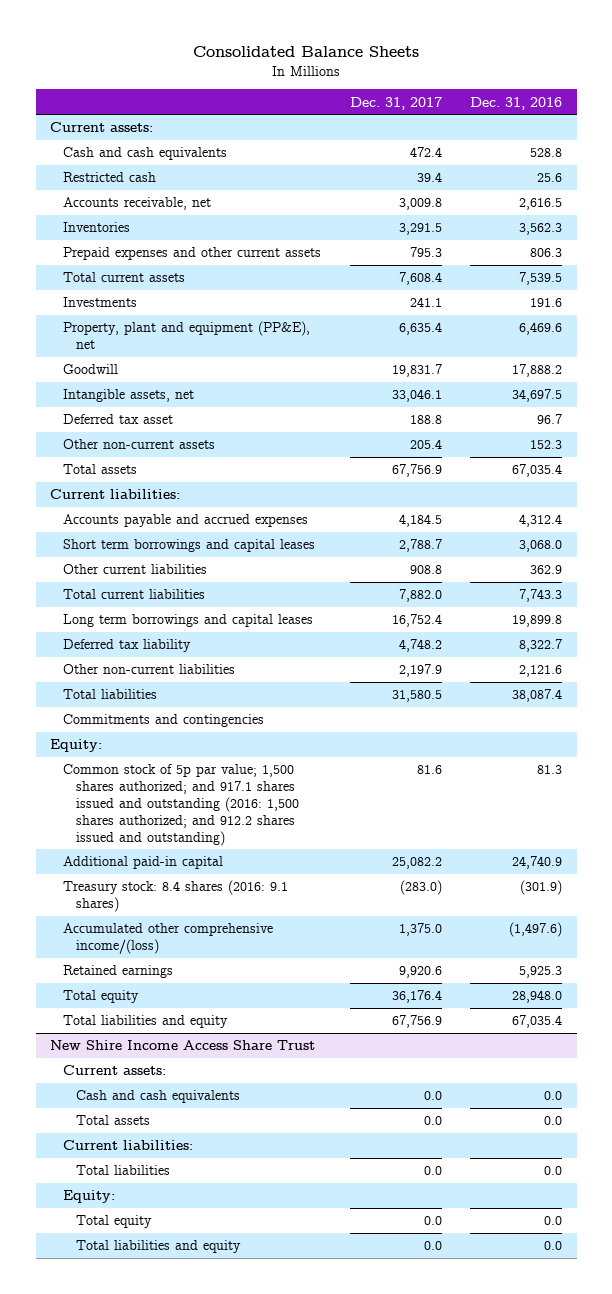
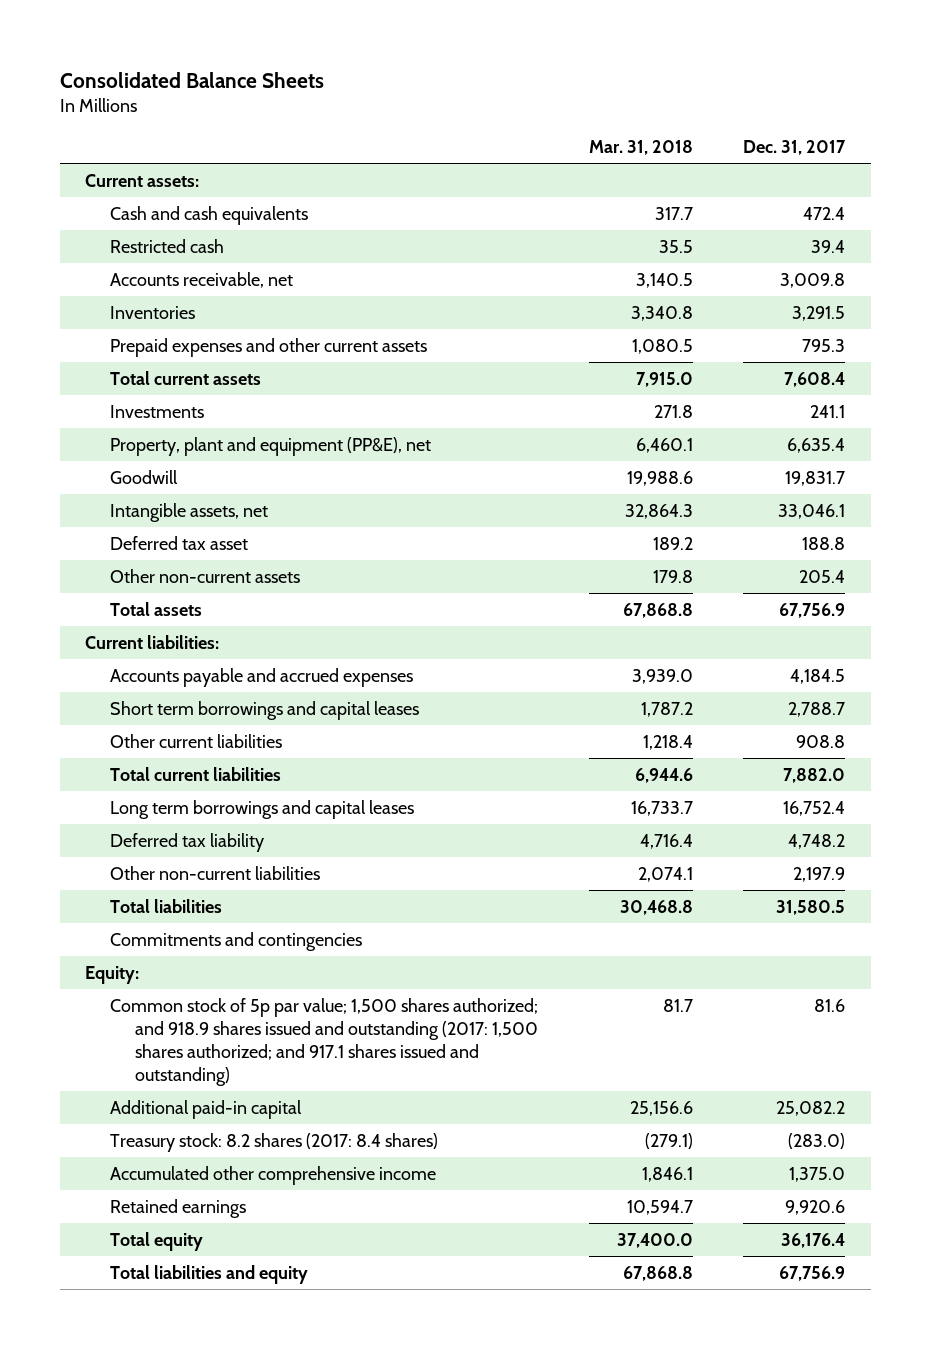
[470,96,563,110] Dec. 31, 2016 -> none
none -> [588,140,693,156] Mar. 31, 2018
[63,764,300,846] Common stock of 5p par value; 1,500 shares authorized; and 917.1 shares issued and outstanding (2016: 1,500 shares authorized; and 912.2 shares issued and outstanding) -> [109,997,538,1086] Common stock of 5p par value; 1,500 shares authorized; and 918.9 shares issued and outstanding (2017: 1,500 shares authorized; and 917.1 shares issued and outstanding)
[63,880,289,912] Treasury stock: 8.4 shares (2016: 9.1 shares) -> [109,1132,438,1152] Treasury stock: 8.2 shares (2017: 8.4 shares)
[63,923,274,954] Accumulated other comprehensive income/(loss) -> [109,1165,436,1185] Accumulated other comprehensive income
[50,1040,316,1051] New Shire Income Access Share Trust -> none
[63,1065,167,1076] Current assets: -> none
[76,1090,241,1104] Cash and cash equivalents -> none
[76,1115,151,1126] Total assets -> none
[63,1140,194,1151] Current liabilities: -> none
[76,1165,171,1176] Total liabilities -> none
[63,1190,116,1204] Equity: -> none
[76,1215,153,1229] Total equity -> none
[76,1240,242,1254] Total liabilities and equity -> none

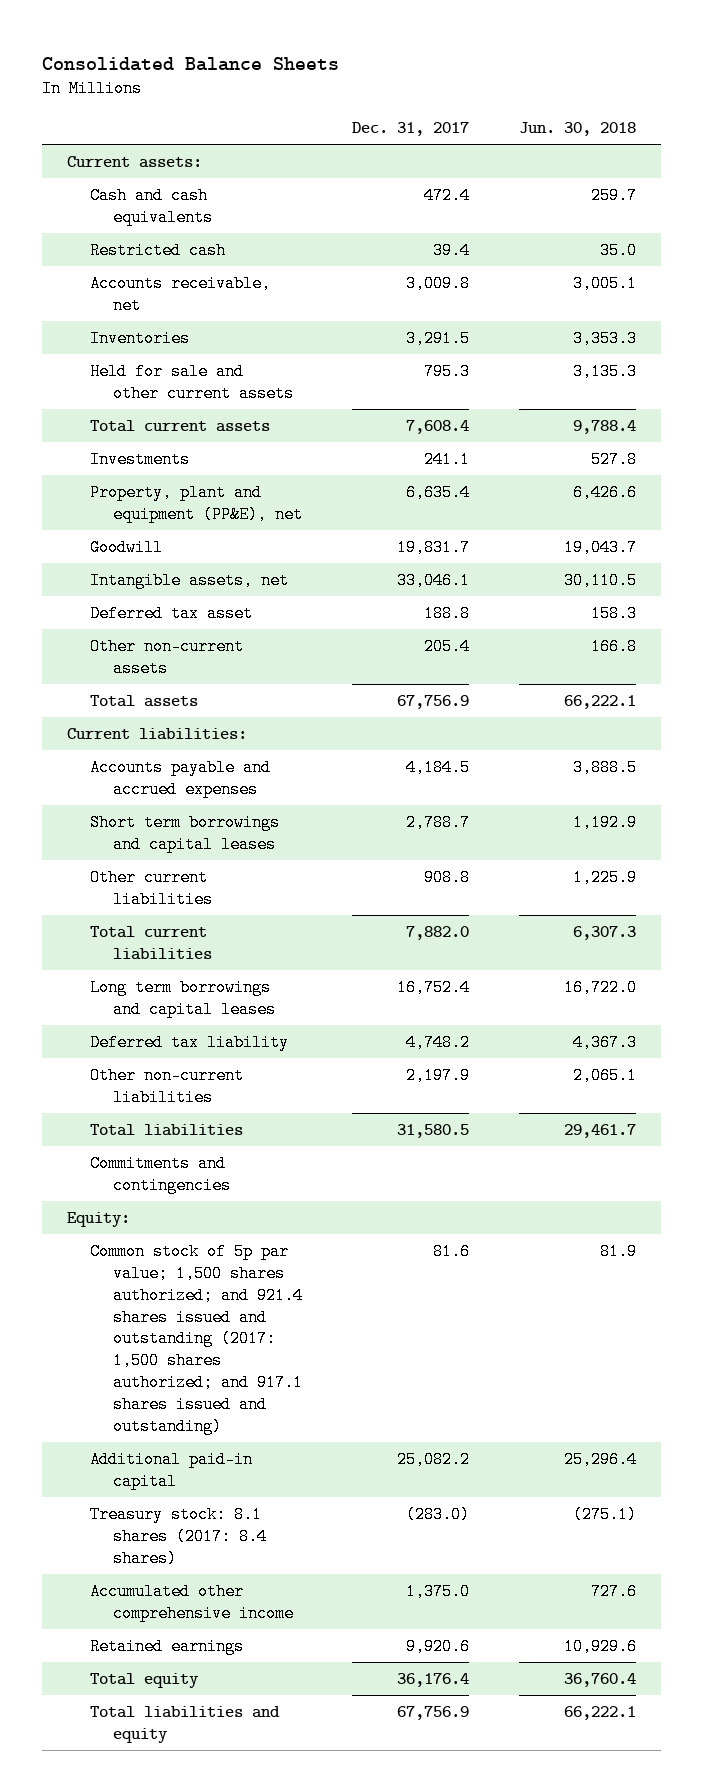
[588,140,693,156] Mar. 31, 2018 -> none
none -> [519,122,637,137] Jun. 30, 2018
[109,337,427,357] Prepaid expenses and other current assets -> [90,362,295,402] Held for sale and other current assets
[109,997,538,1086] Common stock of 5p par value; 1,500 shares authorized; and 918.9 shares issued and outstanding (2017: 1,500 shares authorized; and 917.1 shares issued and outstanding) -> [90,1242,304,1435] Common stock of 5p par value; 1,500 shares authorized; and 921.4 shares issued and outstanding (2017: 1,500 shares authorized; and 917.1 shares issued and outstanding)
[109,1132,438,1152] Treasury stock: 8.2 shares (2017: 8.4 shares) -> [90,1505,268,1567] Treasury stock: 8.1 shares (2017: 8.4 shares)

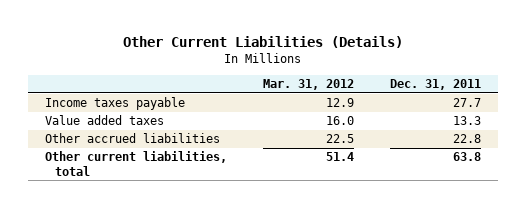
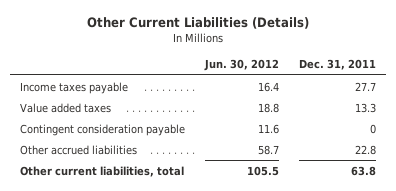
[263,79,355,91] Mar. 31, 2012 -> none
none -> [203,58,279,71] Jun. 30, 2012
none -> [19,123,185,136] Contingent consideration payable

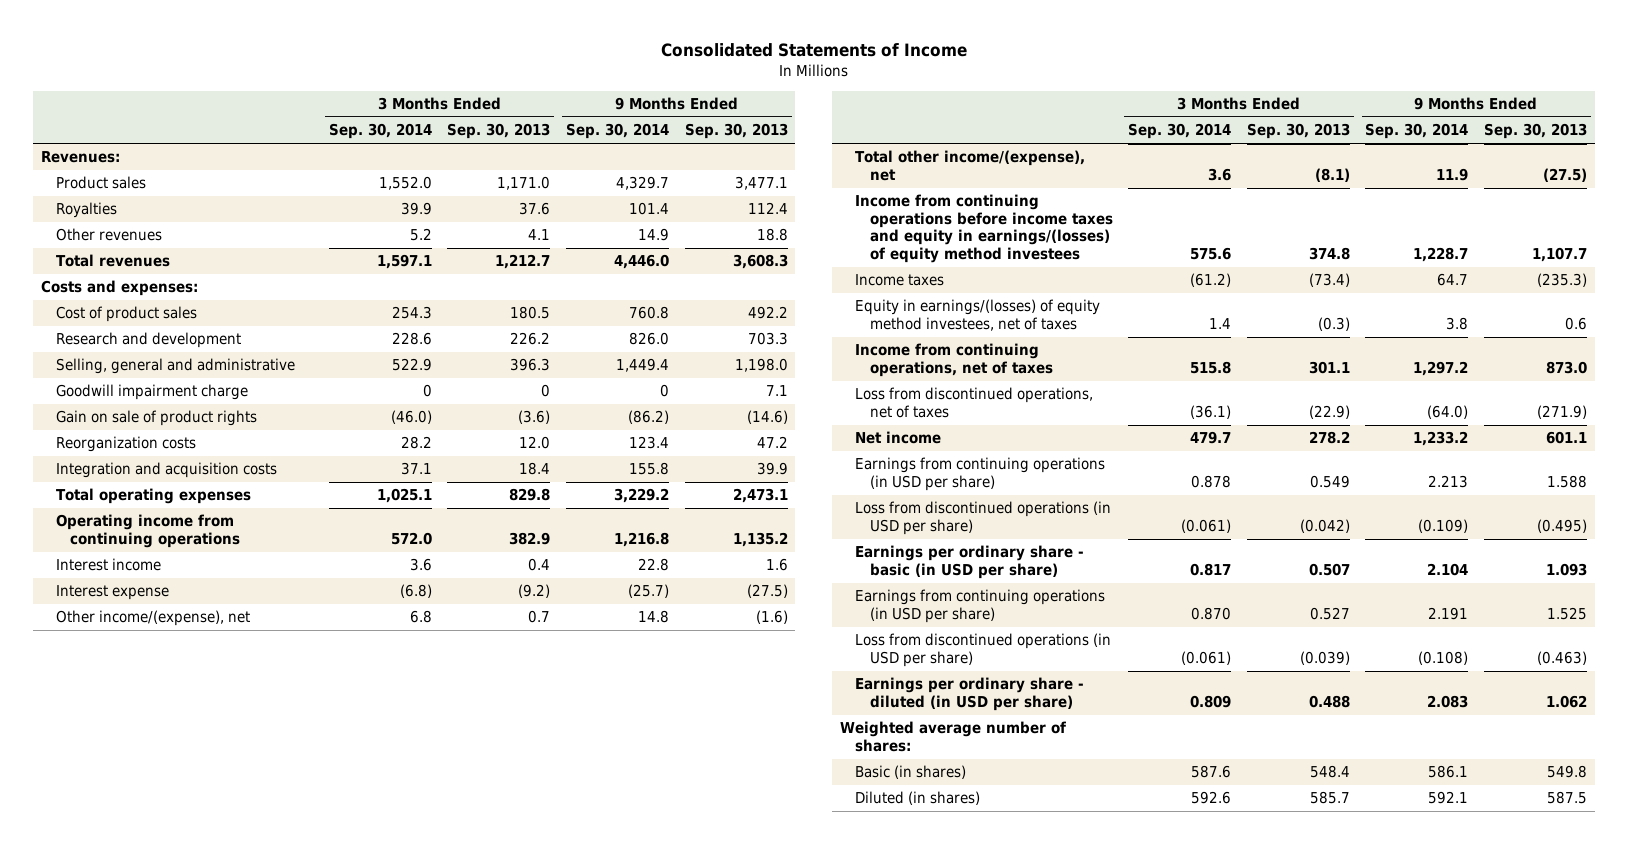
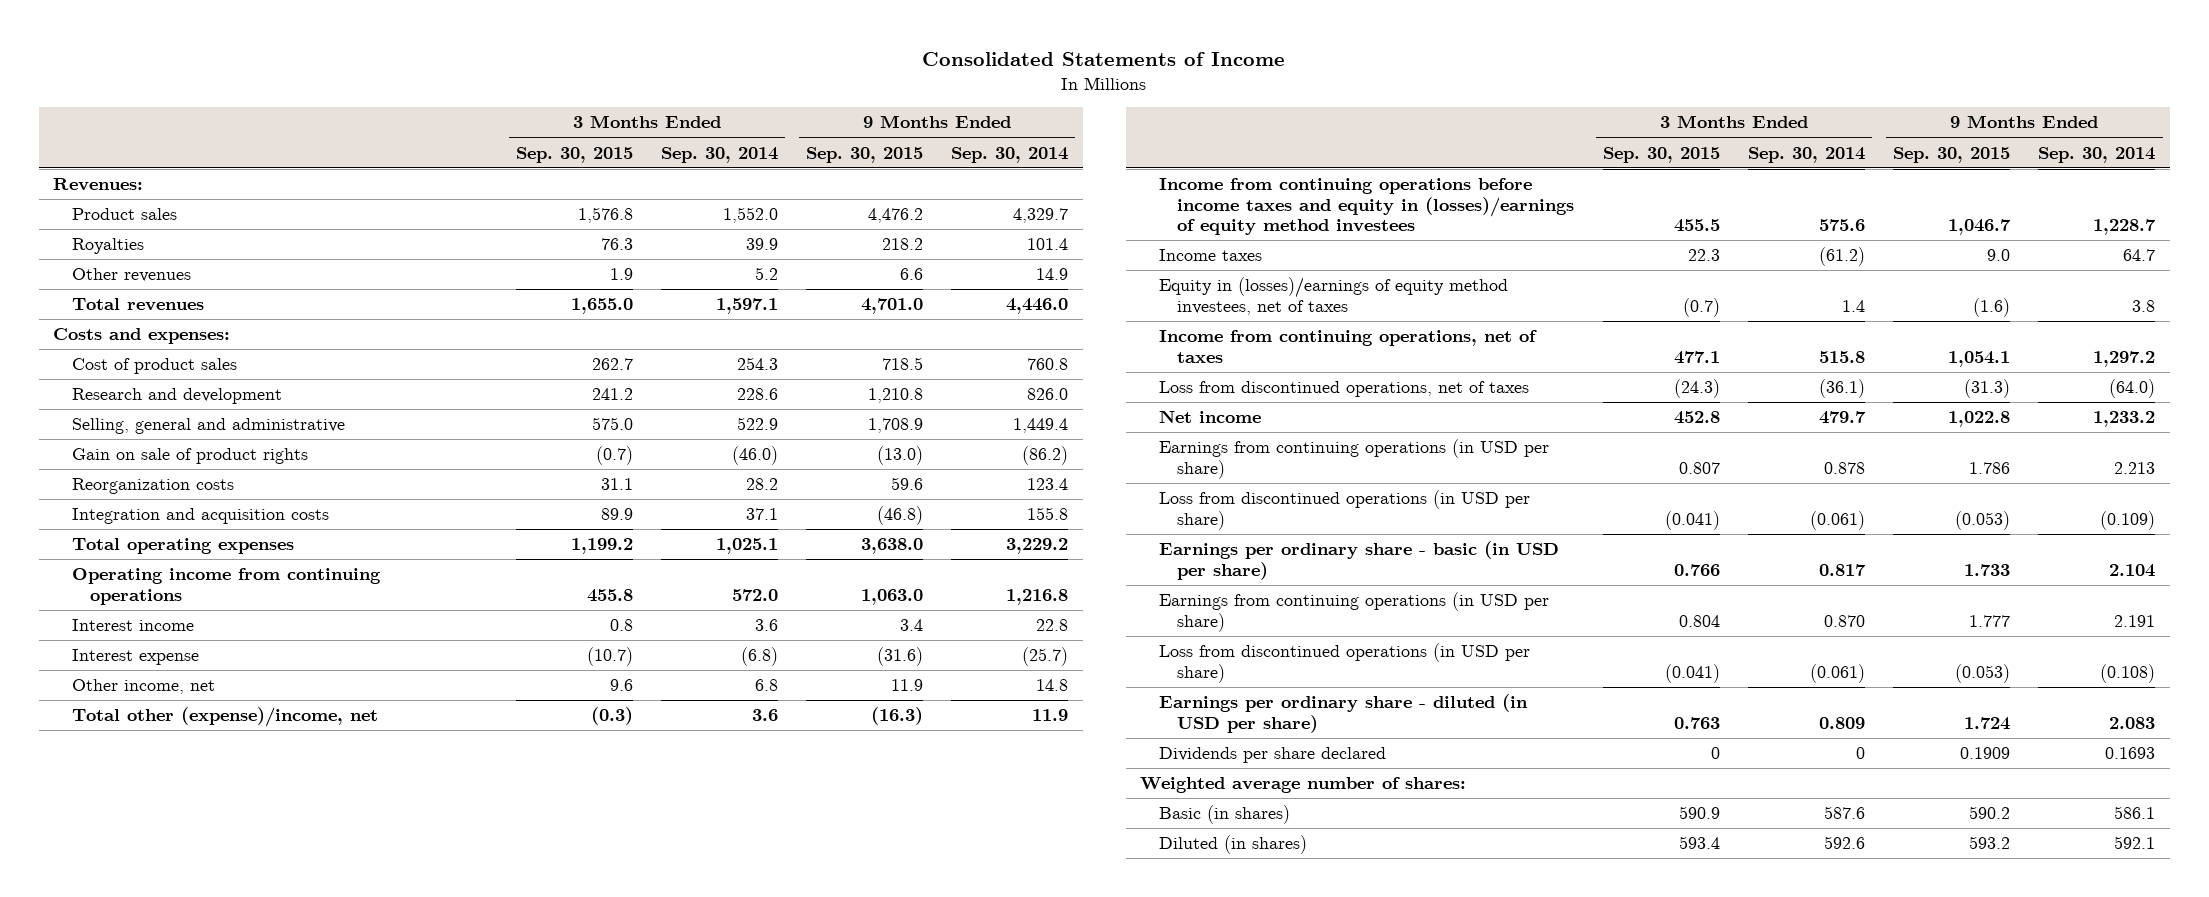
[447,123,551,140] Sep. 30, 2013 -> none
[684,123,788,140] Sep. 30, 2013 -> none
none -> [515,146,633,163] Sep. 30, 2015
none -> [806,146,924,163] Sep. 30, 2015
[55,384,248,401] Goodwill impairment charge -> none
[55,610,250,627] Other income/(expense), net -> [71,679,215,695] Other income, net
[854,150,1085,181] Total other income/(expense), net -> [71,707,378,728] Total other (expense)/income, net
[854,194,1113,263] Income from continuing operations before income taxes and equity in earnings/(losses) of equity method investees -> [1158,178,1575,235] Income from continuing operations before income taxes and equity in (losses)/earnings of equity method investees
[854,299,1100,331] Equity in earnings/(losses) of equity method investees, net of taxes -> [1158,277,1508,315] Equity in (losses)/earnings of equity method investees, net of taxes
none -> [1158,747,1386,764] Dividends per share declared

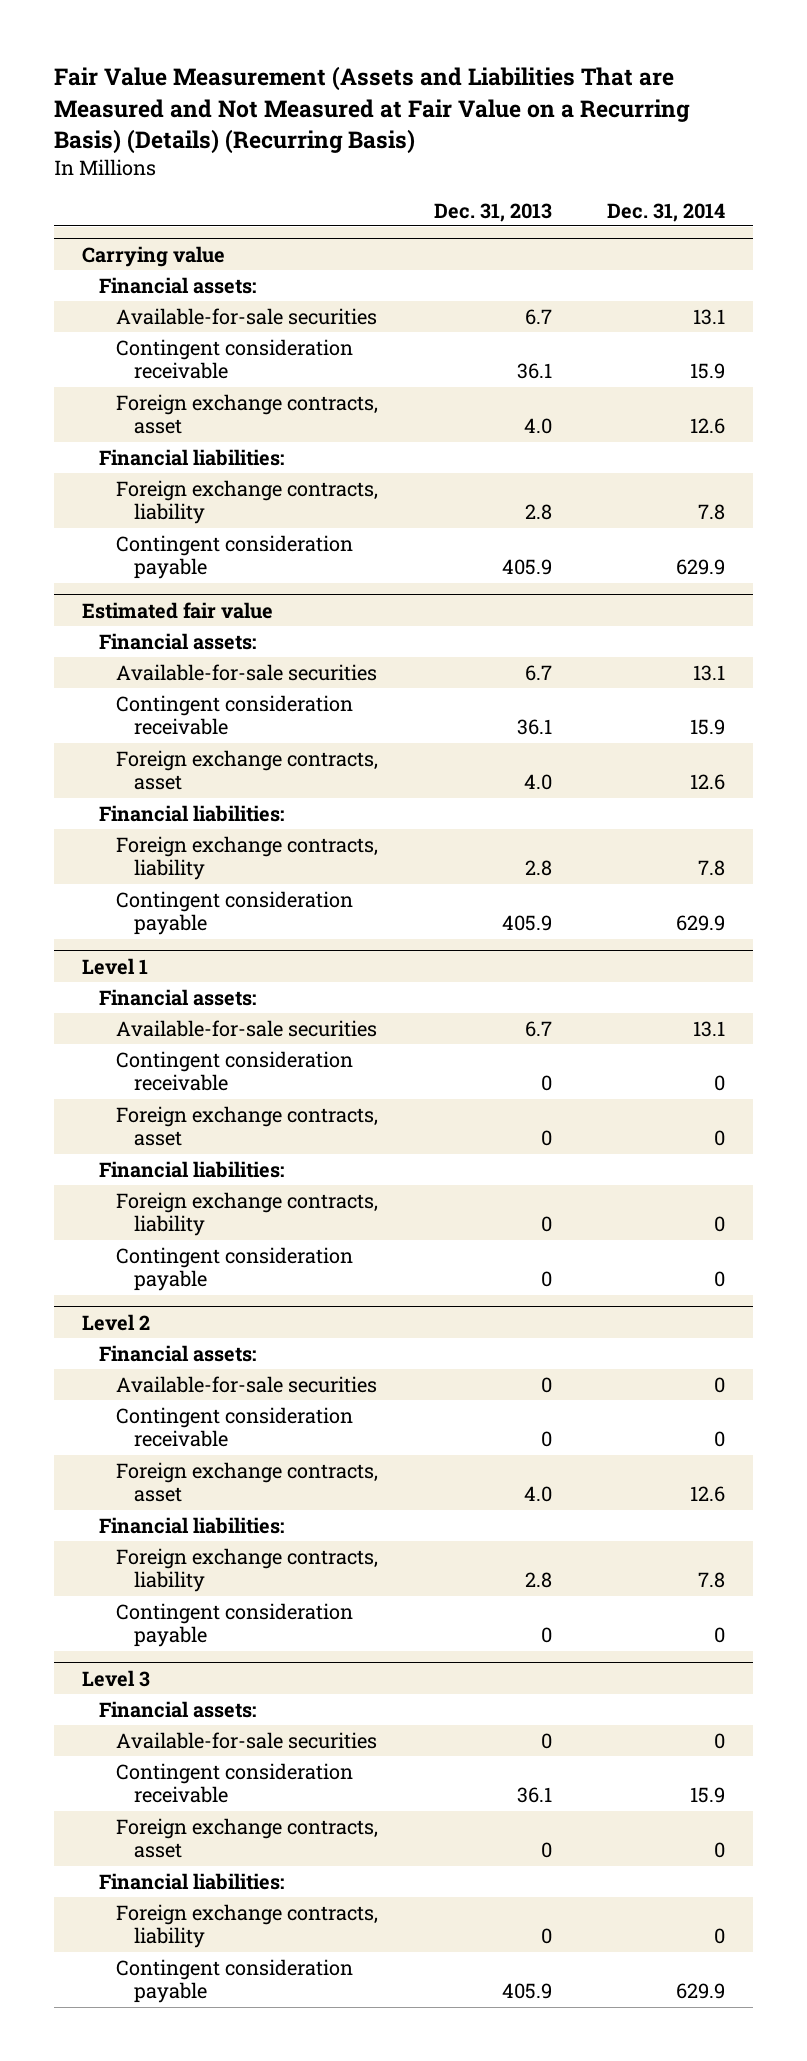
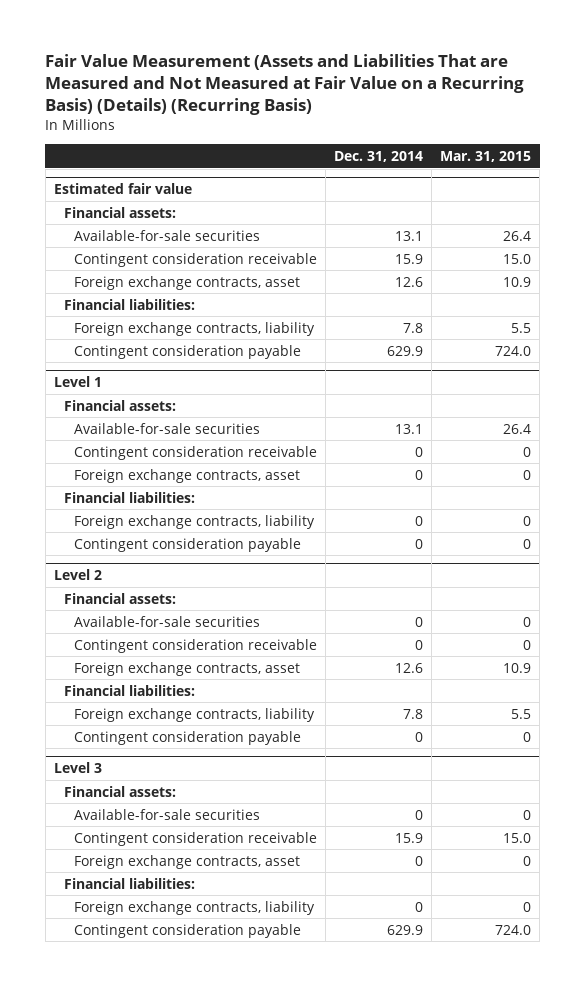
[433,202,552,222] Dec. 31, 2013 -> none
none -> [440,151,532,163] Mar. 31, 2015
[81,245,225,267] Carrying value -> none
[99,276,257,294] Financial assets: -> none
[116,307,378,325] Available-for-sale securities -> none
[116,338,354,380] Contingent consideration receivable -> none
[116,393,379,435] Foreign exchange contracts, asset -> none
[99,448,285,466] Financial liabilities: -> none
[116,479,379,525] Foreign exchange contracts, liability -> none
[116,534,354,580] Contingent consideration payable -> none

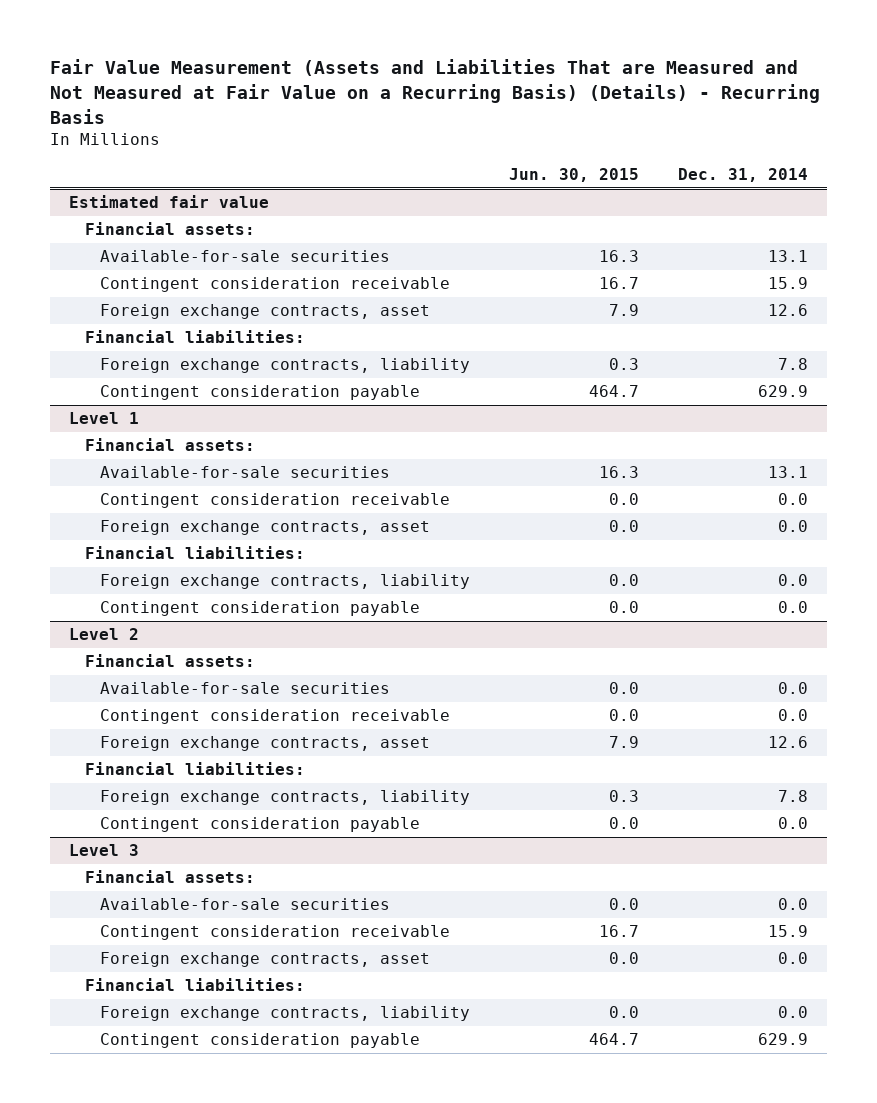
[45,54,525,116] Fair Value Measurement (Assets and Liabilities That are Measured and Not Measured at Fair Value on a Recurring Basis) (Details) (Recurring Basis) -> [49,59,820,124] Fair Value Measurement (Assets and Liabilities That are Measured and Not Measured at Fair Value on a Recurring Basis) (Details) - Recurring Basis
[440,151,532,163] Mar. 31, 2015 -> none
none -> [508,168,639,183] Jun. 30, 2015
[415,446,424,457] 0 -> [777,493,808,506] 0.0
[415,469,424,480] 0 -> [777,520,808,533] 0.0
[415,515,424,526] 0 -> [777,574,808,587] 0.0
[415,538,424,549] 0 -> [777,601,808,614] 0.0
[415,616,424,627] 0 -> [777,682,808,695] 0.0
[415,639,424,650] 0 -> [777,709,808,722] 0.0
[415,731,424,742] 0 -> [777,817,808,830] 0.0
[415,809,424,820] 0 -> [777,898,808,911] 0.0
[415,855,424,866] 0 -> [777,952,808,965] 0.0
[415,901,424,912] 0 -> [777,1006,808,1019] 0.0

